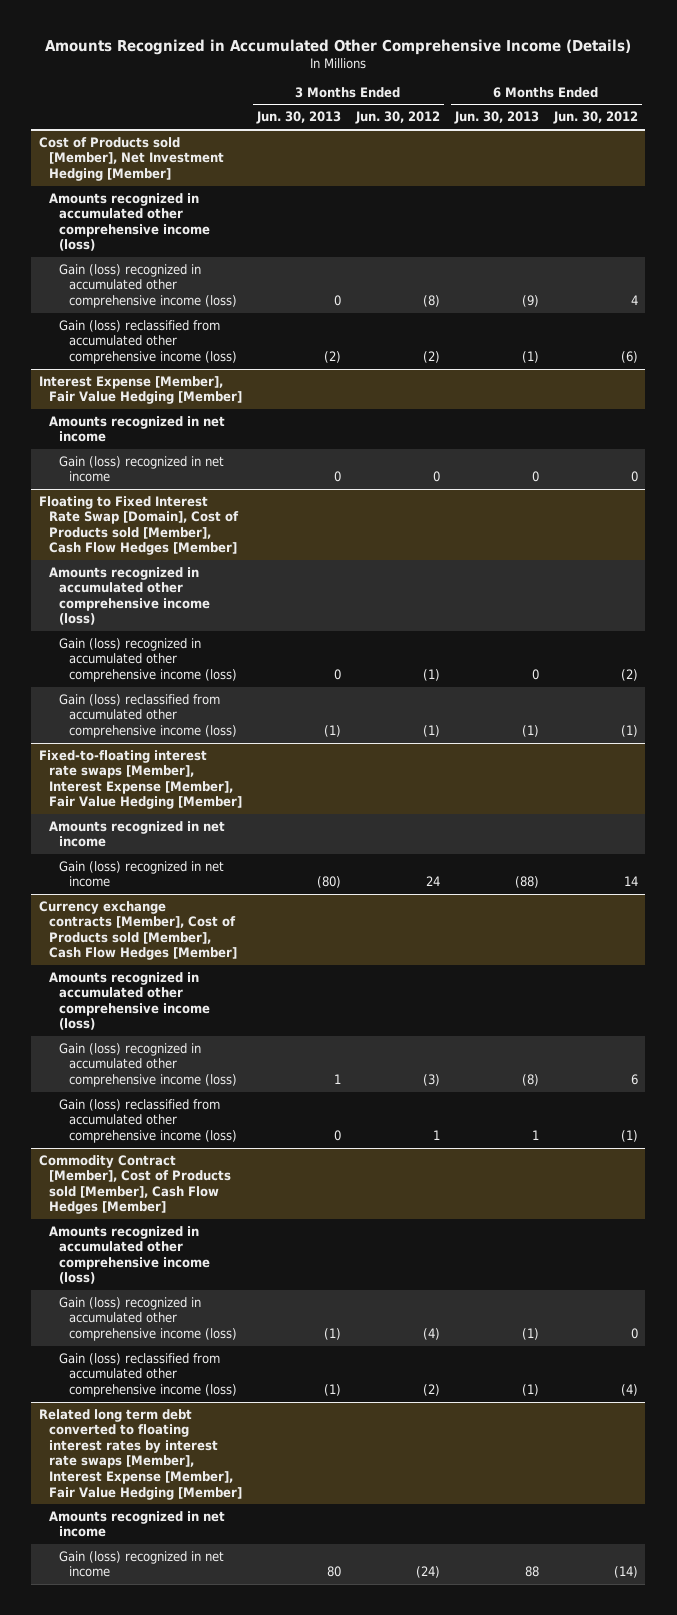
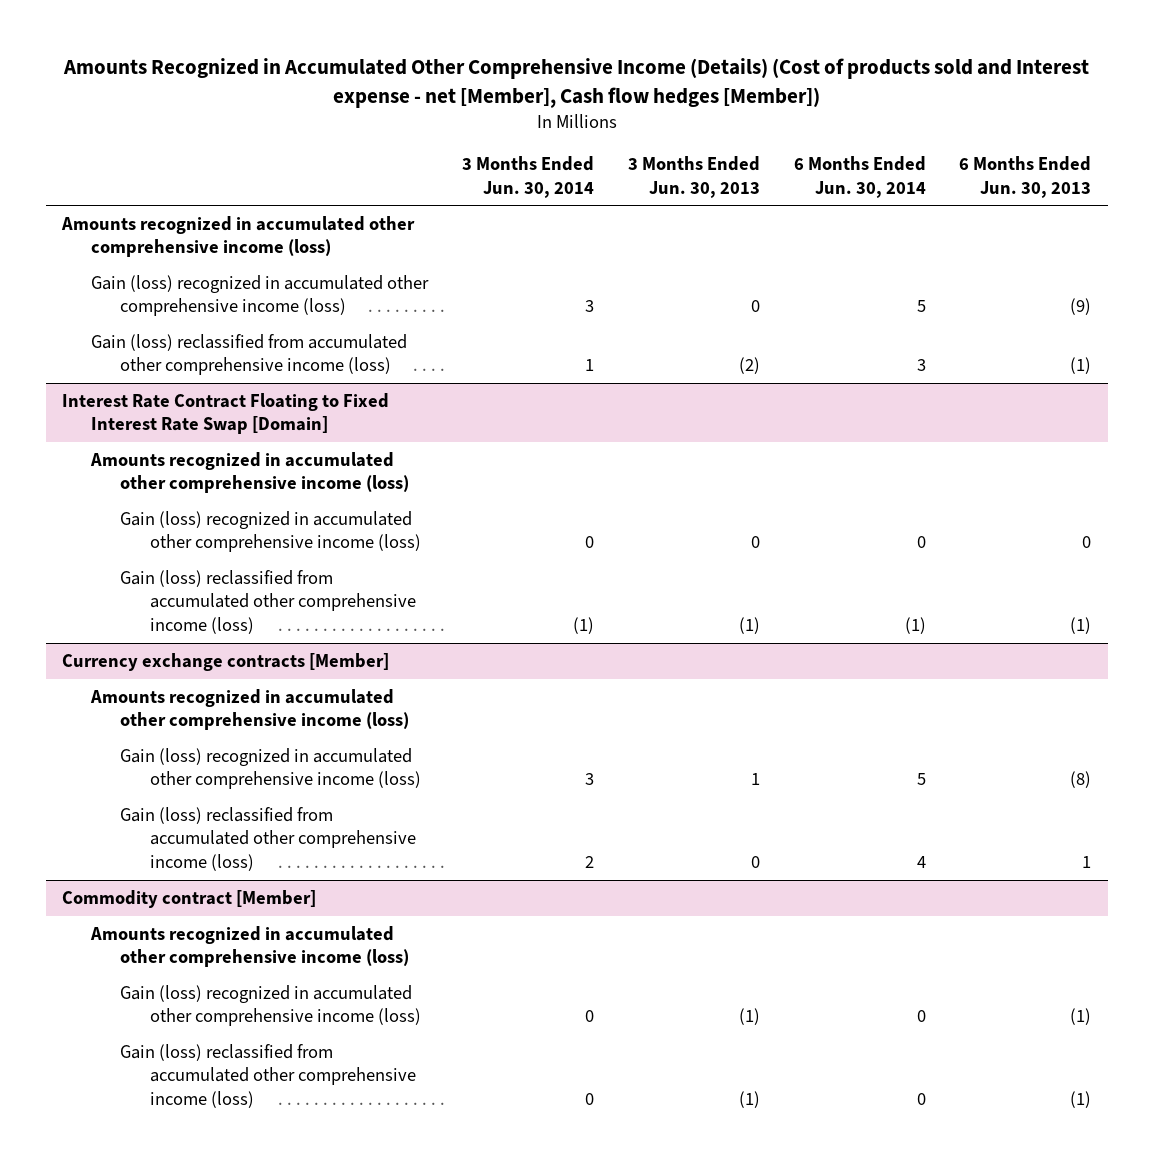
[45,38,632,55] Amounts Recognized in Accumulated Other Comprehensive Income (Details) -> [62,58,1089,108] Amounts Recognized in Accumulated Other Comprehensive Income (Details) (Cost of products sold and Interest expense - net [Member], Cash flow hedges [Member])
[354,111,440,125] Jun. 30, 2012 -> none
[552,111,638,125] Jun. 30, 2012 -> none
none -> [462,156,595,198] 3 Months Ended Jun. 30, 2014
none -> [793,156,926,198] 6 Months Ended Jun. 30, 2014
[38,136,224,181] Cost of Products sold [Member], Net Investment Hedging [Member] -> none
[38,375,242,405] Interest Expense [Member], Fair Value Hedging [Member] -> none
[48,415,225,443] Amounts recognized in net income -> none
[58,455,224,483] Gain (loss) recognized in net income -> none
[38,495,239,556] Floating to Fixed Interest Rate Swap [Domain], Cost of Products sold [Member], Cash Flow Hedges [Member] -> none
none -> [62,392,390,435] Interest Rate Contract Floating to Fixed Interest Rate Swap [Domain]
[38,749,242,810] Fixed-to-floating interest rate swaps [Member], Interest Expense [Member], Fair Value Hedging [Member] -> none
[48,820,225,848] Amounts recognized in net income -> none
[58,860,224,888] Gain (loss) recognized in net income -> none
[38,900,237,961] Currency exchange contracts [Member], Cost of Products sold [Member], Cash Flow Hedges [Member] -> none
none -> [62,652,390,671] Currency exchange contracts [Member]
[38,1154,231,1215] Commodity Contract [Member], Cost of Products sold [Member], Cash Flow Hedges [Member] -> none
none -> [62,889,317,908] Commodity contract [Member]
[38,1408,242,1500] Related long term debt converted to floating interest rates by interest rate swaps [Member], Interest Expense [Member], Fair Value Hedging [Member] -> none
[48,1510,225,1538] Amounts recognized in net income -> none
[58,1550,224,1578] Gain (loss) recognized in net income -> none

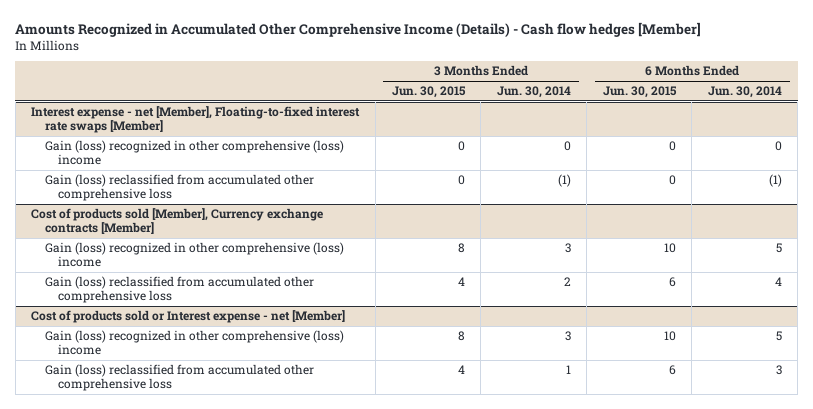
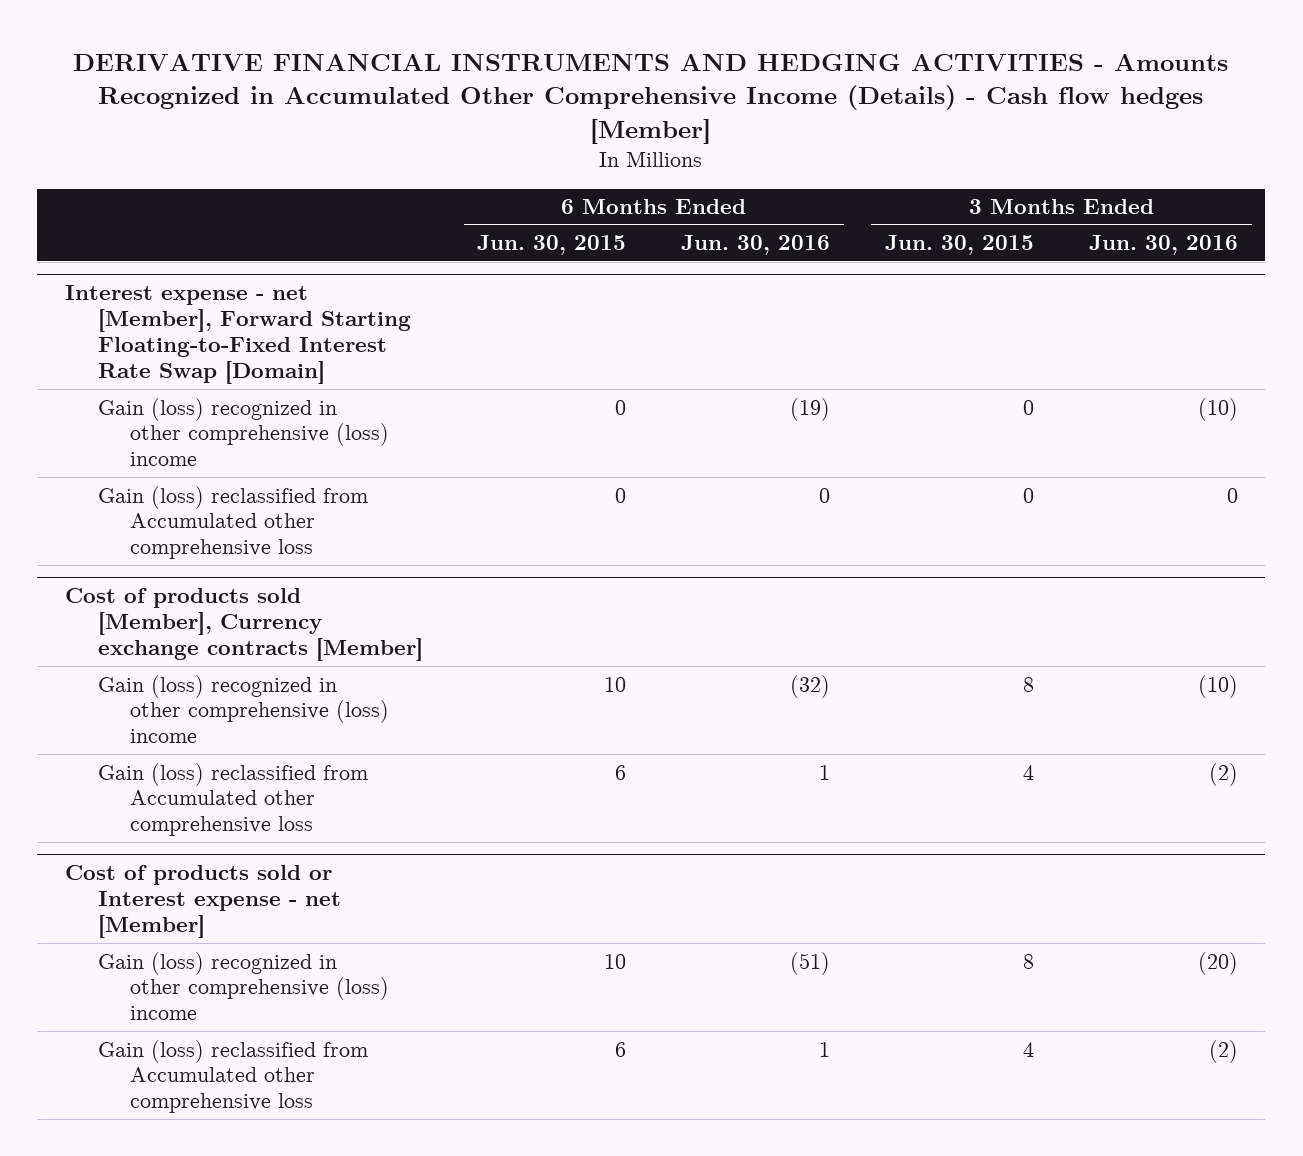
[15,21,702,37] Amounts Recognized in Accumulated Other Comprehensive Income (Details) - Cash flow hedges [Member] -> [73,53,1229,144] DERIVATIVE FINANCIAL INSTRUMENTS AND HEDGING ACTIVITIES - Amounts Recognized in Accumulated Other Comprehensive Income (Details) - Cash flow hedges [Member]
[496,86,571,99] Jun. 30, 2014 -> none
[707,86,782,99] Jun. 30, 2014 -> none
none -> [681,235,831,256] Jun. 30, 2016
none -> [1089,235,1239,256] Jun. 30, 2016
[31,106,361,134] Interest expense - net [Member], Floating-to-fixed interest rate swaps [Member] -> [64,285,411,384] Interest expense - net [Member], Forward Starting Floating-to-Fixed Interest Rate Swap [Domain]
[44,174,314,202] Gain (loss) reclassified from accumulated other comprehensive loss -> [97,485,368,560] Gain (loss) reclassified from Accumulated other comprehensive loss
[44,276,314,304] Gain (loss) reclassified from accumulated other comprehensive loss -> [97,762,368,837] Gain (loss) reclassified from Accumulated other comprehensive loss
[44,364,314,392] Gain (loss) reclassified from accumulated other comprehensive loss -> [97,1039,368,1114] Gain (loss) reclassified from Accumulated other comprehensive loss

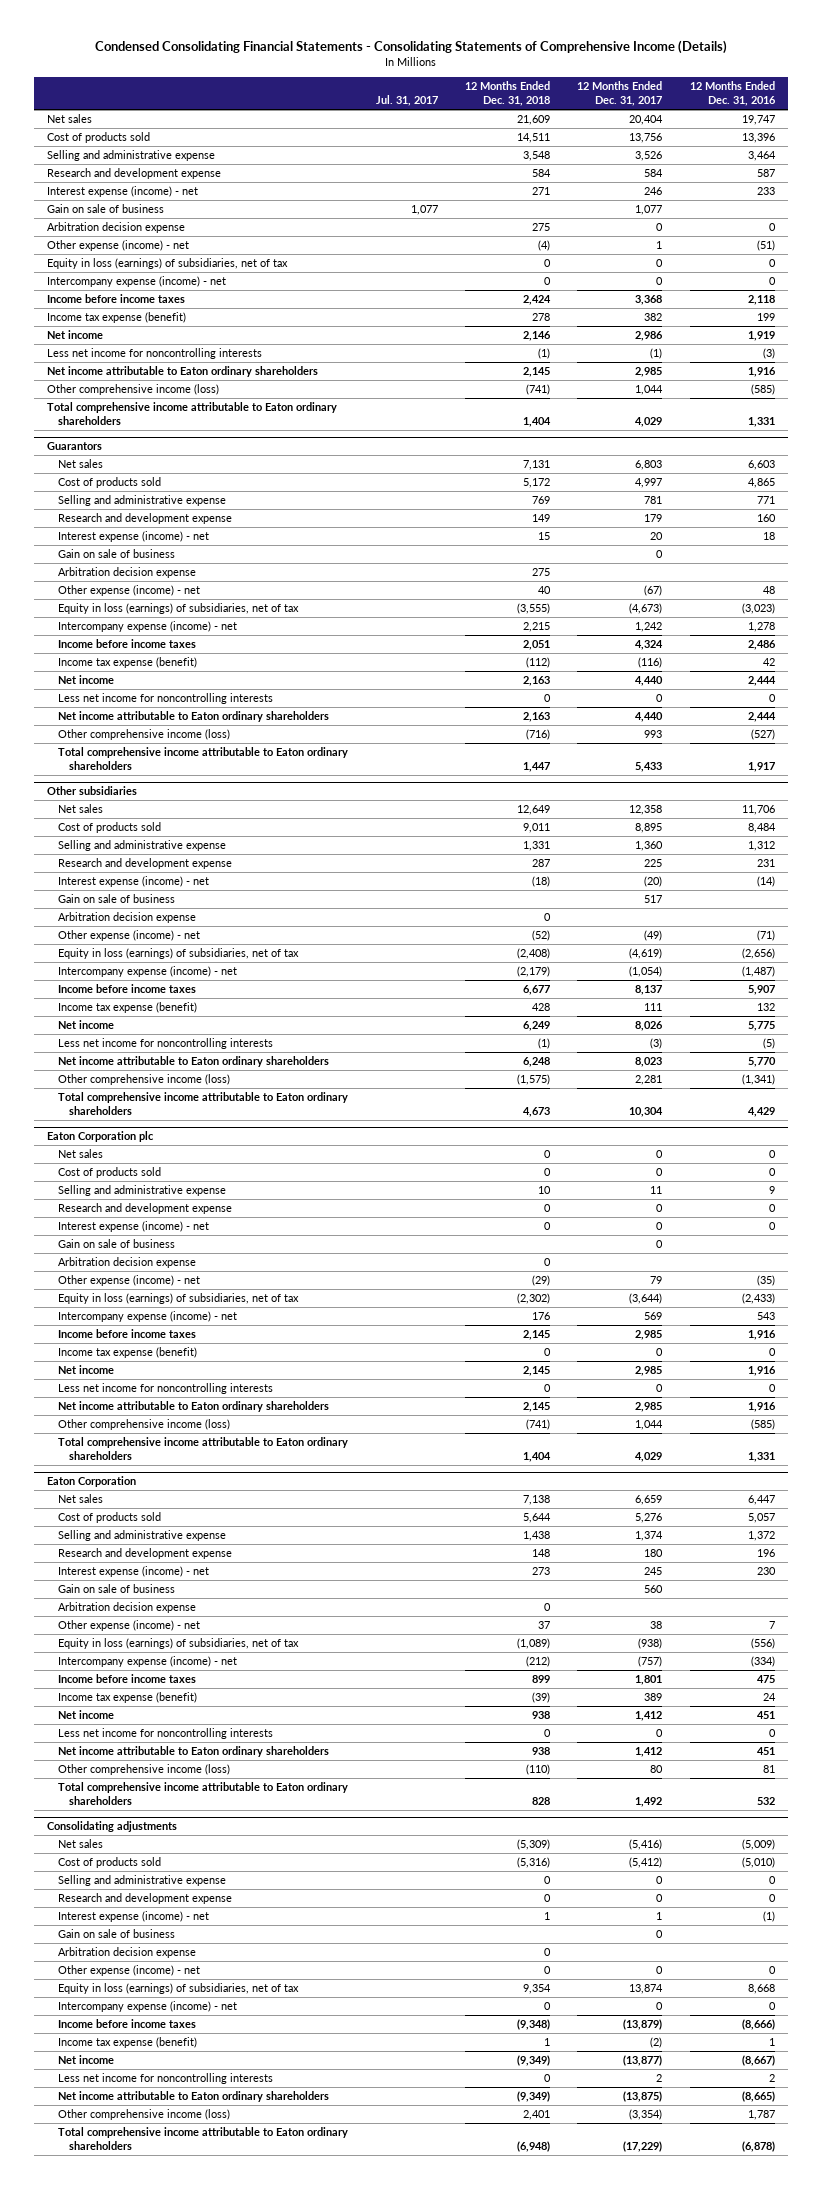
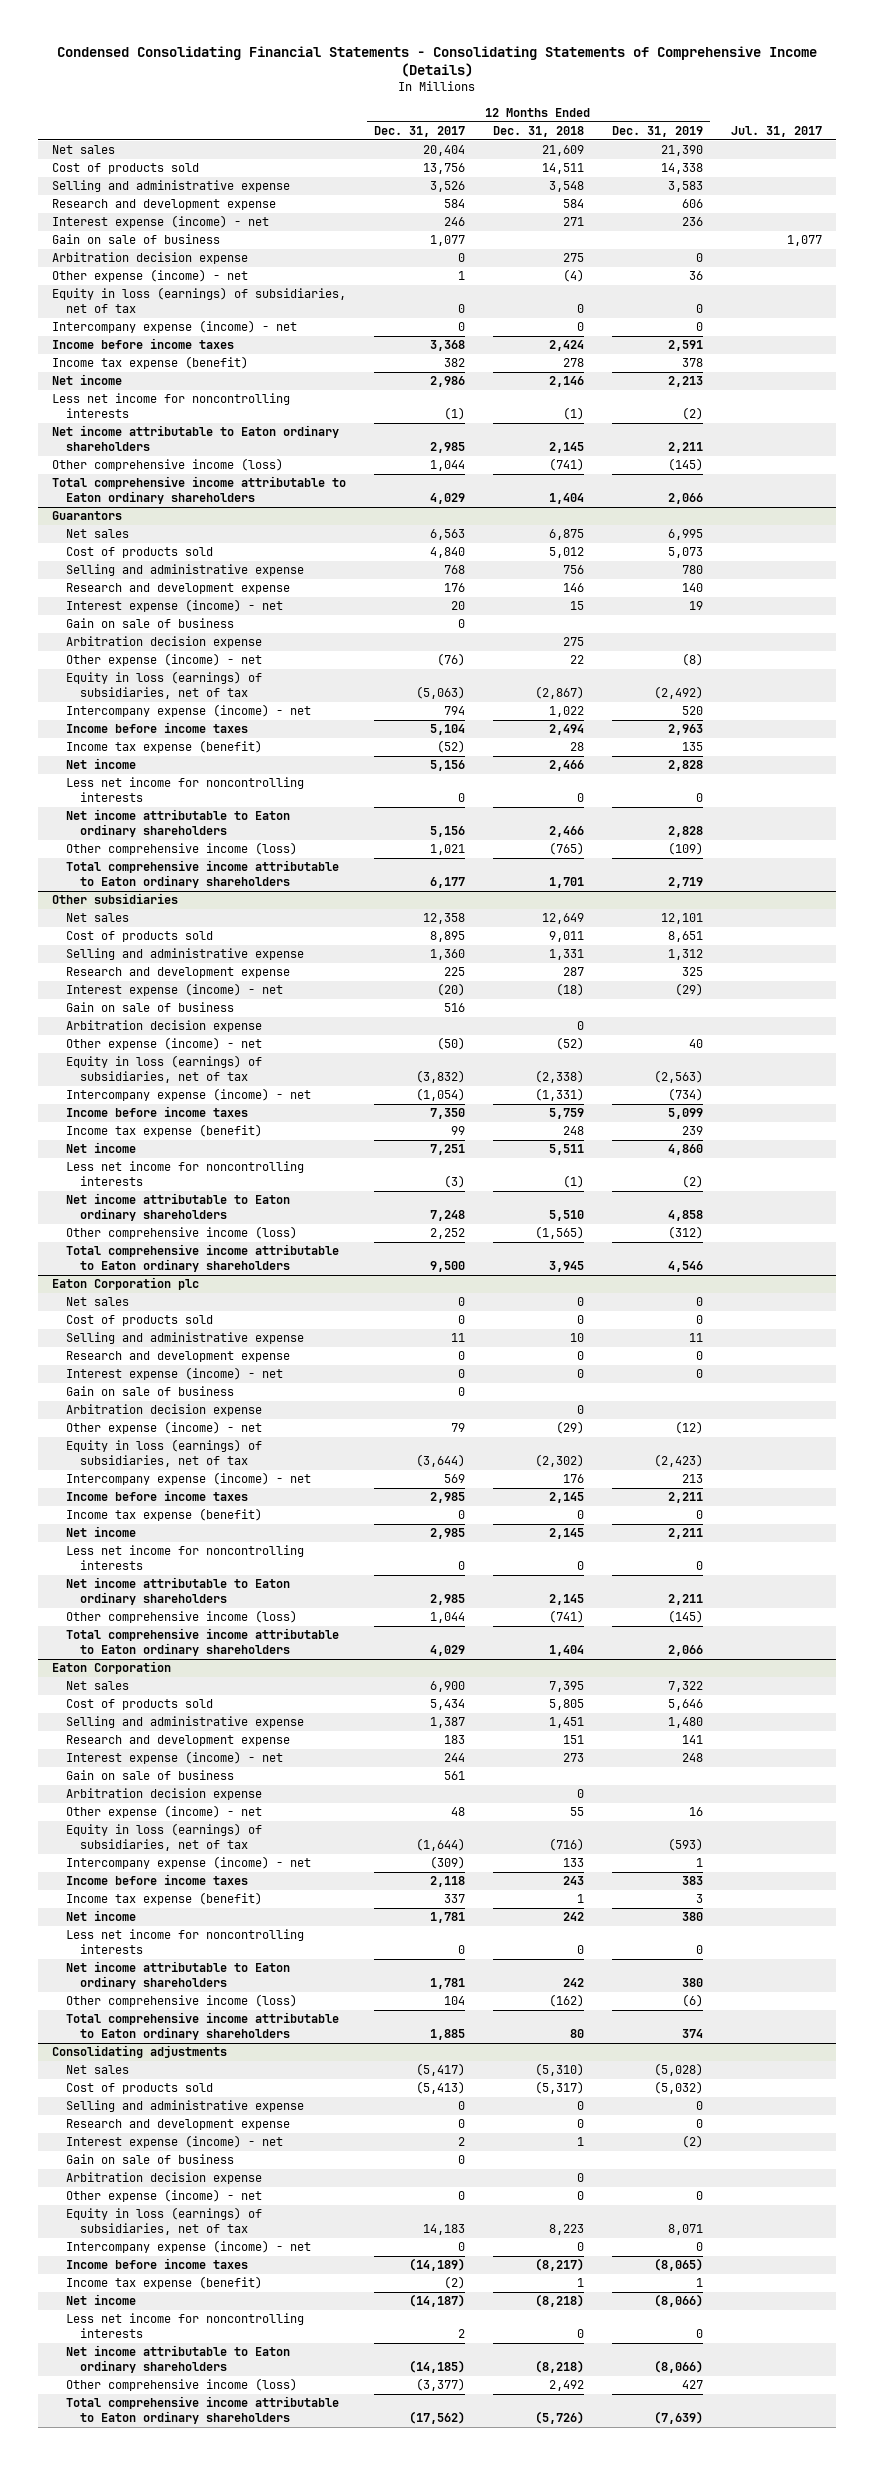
[689,81,776,107] 12 Months Ended Dec. 31, 2016 -> none
none -> [611,125,703,137] Dec. 31, 2019
[523,460,551,471] 7,131 -> [548,529,584,541] 6,875
[635,460,663,471] 6,803 -> [430,529,466,541] 6,563
[523,478,551,489] 5,172 -> [548,547,584,559] 5,012
[635,478,663,489] 4,997 -> [430,547,466,559] 4,840
[532,496,551,505] 769 -> [562,565,584,575] 756
[644,496,663,505] 781 -> [444,565,466,575] 768
[532,514,551,523] 149 -> [562,583,584,593] 146
[644,514,663,523] 179 -> [444,583,466,593] 176
[538,586,552,595] 40 -> [569,655,584,665] 22
[644,585,663,597] (67) -> [437,653,466,667] (76)
[517,603,551,615] (3,555) -> [534,686,584,700] (2,867)
[629,603,663,615] (4,673) -> [416,686,466,700] (5,063)
[523,622,551,633] 2,215 -> [548,706,584,718] 1,022
[635,622,663,633] 1,242 -> [444,706,466,716] 794
[523,640,551,651] 2,051 -> [548,724,584,736] 2,494
[635,640,664,651] 4,324 -> [430,724,466,736] 5,104
[526,657,551,669] (112) -> [569,742,584,752] 28
[638,657,663,669] (116) -> [437,740,466,754] (52)
[523,676,551,687] 2,163 -> [548,760,584,772] 2,466
[635,676,664,687] 4,440 -> [430,760,466,772] 5,156
[523,712,551,723] 2,163 -> [548,826,584,838] 2,466
[635,712,664,723] 4,440 -> [430,826,466,838] 5,156
[526,729,551,741] (716) -> [548,842,584,856] (765)
[644,730,663,739] 993 -> [430,844,466,856] 1,021
[523,762,551,773] 1,447 -> [548,877,584,889] 1,701
[635,762,663,773] 5,433 -> [430,877,466,889] 6,177
[644,895,663,904] 517 -> [444,1003,466,1013] 516
[644,930,663,942] (49) -> [437,1037,466,1051] (50)
[517,948,551,960] (2,408) -> [534,1070,584,1084] (2,338)
[629,948,663,960] (4,619) -> [416,1070,466,1084] (3,832)
[517,966,551,978] (2,179) -> [534,1088,584,1102] (1,331)
[523,985,551,996] 6,677 -> [548,1108,584,1120] 5,759
[635,985,663,996] 8,137 -> [430,1108,466,1120] 7,350
[532,1003,551,1012] 428 -> [562,1126,584,1136] 248
[644,1003,663,1012] 111 -> [451,1126,466,1136] 99
[523,1021,551,1032] 6,249 -> [548,1144,584,1156] 5,511
[635,1021,664,1032] 8,026 -> [430,1144,466,1156] 7,251
[523,1057,551,1068] 6,248 -> [548,1210,584,1222] 5,510
[635,1057,663,1068] 8,023 -> [430,1210,466,1222] 7,248
[517,1074,551,1086] (1,575) -> [534,1226,584,1240] (1,565)
[635,1075,663,1086] 2,281 -> [430,1228,466,1240] 2,252
[523,1107,551,1118] 4,673 -> [548,1261,584,1273] 3,945
[629,1107,664,1118] 10,304 -> [430,1261,466,1273] 9,500
[523,1495,551,1506] 7,138 -> [548,1681,584,1693] 7,395
[635,1495,663,1506] 6,659 -> [430,1681,466,1693] 6,900
[523,1513,552,1524] 5,644 -> [548,1699,584,1711] 5,805
[635,1513,663,1524] 5,276 -> [430,1699,466,1711] 5,434
[523,1531,551,1542] 1,438 -> [548,1717,584,1729] 1,451
[635,1531,664,1542] 1,374 -> [430,1717,466,1729] 1,387
[532,1549,551,1558] 148 -> [562,1735,584,1745] 151
[644,1549,664,1558] 180 -> [444,1735,466,1745] 183
[644,1567,663,1576] 245 -> [444,1753,466,1763] 244
[644,1585,664,1594] 560 -> [444,1771,466,1781] 561
[538,1621,551,1630] 37 -> [569,1807,584,1817] 55
[650,1621,663,1630] 38 -> [451,1807,466,1817] 48
[517,1638,551,1650] (1,089) -> [548,1838,584,1852] (716)
[638,1638,663,1650] (938) -> [416,1838,466,1852] (1,644)
[526,1656,551,1668] (212) -> [562,1858,584,1868] 133
[638,1656,663,1668] (757) -> [430,1856,466,1870] (309)
[532,1675,551,1684] 899 -> [562,1876,584,1886] 243
[635,1675,663,1686] 1,801 -> [430,1876,466,1888] 2,118
[532,1692,551,1704] (39) -> [576,1894,584,1904] 1
[644,1693,663,1702] 389 -> [444,1894,466,1904] 337
[532,1711,551,1720] 938 -> [562,1912,584,1922] 242
[635,1711,663,1722] 1,412 -> [430,1912,466,1924] 1,781
[532,1747,551,1756] 938 -> [562,1978,584,1988] 242
[635,1747,663,1758] 1,412 -> [430,1978,466,1990] 1,781
[526,1764,551,1776] (110) -> [548,1994,584,2008] (162)
[650,1765,664,1774] 80 -> [444,1996,466,2006] 104
[532,1797,551,1806] 828 -> [569,2029,584,2039] 80
[635,1797,663,1808] 1,492 -> [430,2029,466,2041] 1,885
[517,1839,551,1851] (5,309) -> [534,2063,584,2077] (5,310)
[629,1839,663,1851] (5,416) -> [416,2063,466,2077] (5,417)
[517,1857,551,1869] (5,316) -> [534,2081,584,2095] (5,317)
[629,1857,663,1869] (5,412) -> [416,2081,466,2095] (5,413)
[656,1912,663,1921] 1 -> [458,2137,466,2147] 2
[523,1984,552,1995] 9,354 -> [548,2224,584,2236] 8,223
[629,1984,664,1995] 13,874 -> [423,2224,466,2236] 14,183
[517,2019,551,2031] (9,348) -> [534,2258,584,2272] (8,217)
[623,2019,663,2031] (13,879) -> [409,2258,466,2272] (14,189)
[517,2055,551,2067] (9,349) -> [534,2294,584,2308] (8,218)
[623,2055,663,2067] (13,877) -> [409,2294,466,2308] (14,187)
[517,2091,551,2103] (9,349) -> [534,2360,584,2374] (8,218)
[623,2091,663,2103] (13,875) -> [409,2360,466,2374] (14,185)
[523,2110,551,2121] 2,401 -> [548,2380,584,2392] 2,492
[629,2109,663,2121] (3,354) -> [416,2378,466,2392] (3,377)
[517,2141,551,2153] (6,948) -> [534,2411,584,2425] (5,726)
[623,2141,663,2153] (17,229) -> [409,2411,466,2425] (17,562)

